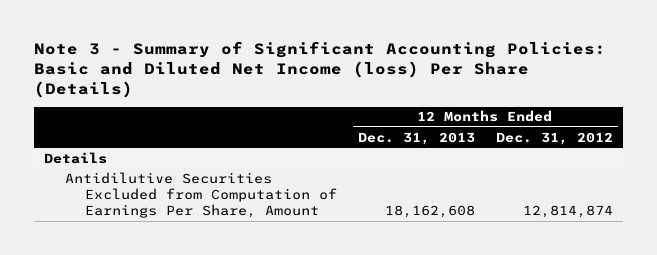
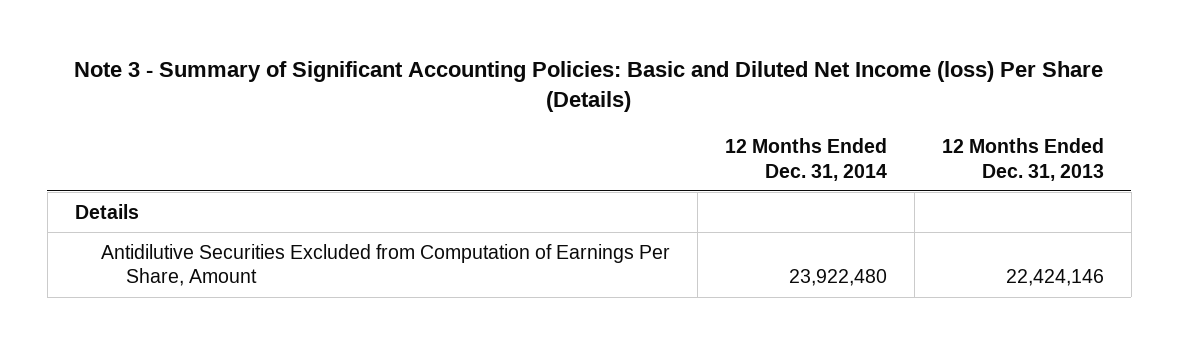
[495,131,613,145] Dec. 31, 2012 -> none
none -> [724,137,887,181] 12 Months Ended Dec. 31, 2014
[384,205,475,219] 18,162,608 -> [1005,269,1104,287] 22,424,146

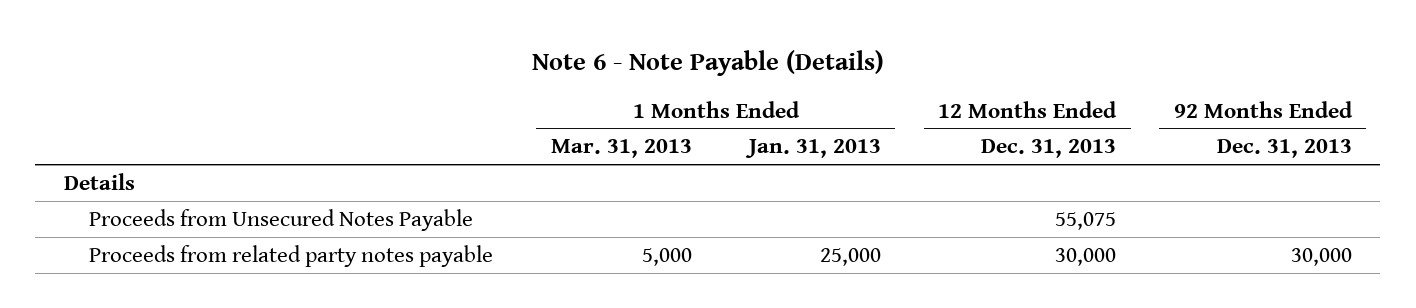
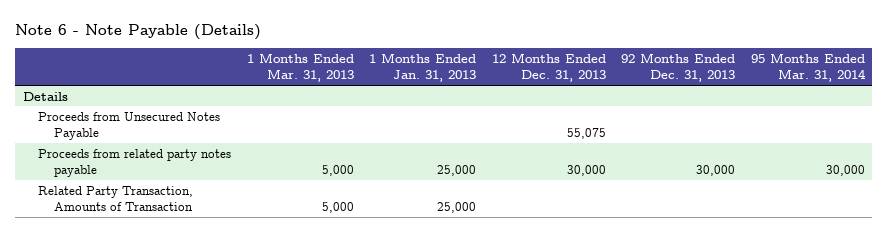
none -> [750,52,866,83] 95 Months Ended Mar. 31, 2014
none -> [38,185,194,212] Related Party Transaction, Amounts of Transaction

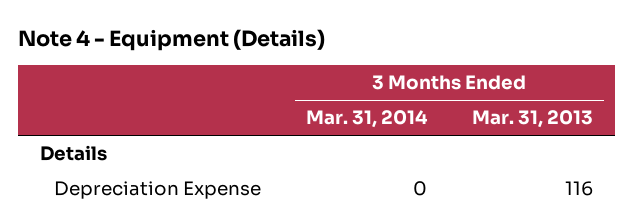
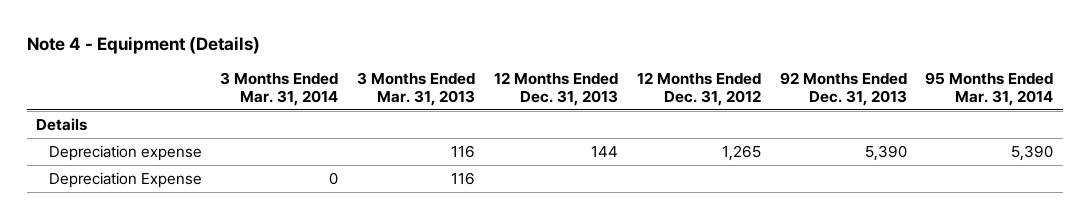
none -> [494,72,619,107] 12 Months Ended Dec. 31, 2013
none -> [636,72,761,107] 12 Months Ended Dec. 31, 2012
none -> [779,72,907,107] 92 Months Ended Dec. 31, 2013
none -> [925,72,1054,107] 95 Months Ended Mar. 31, 2014
none -> [48,144,202,161] Depreciation expense

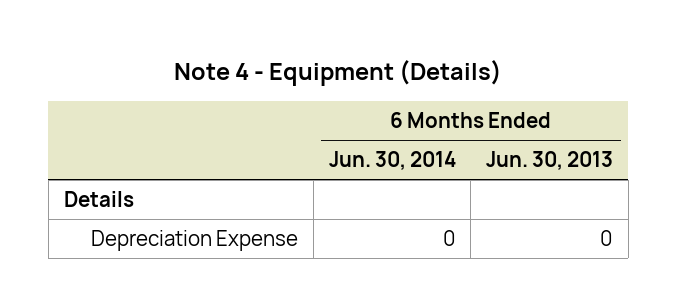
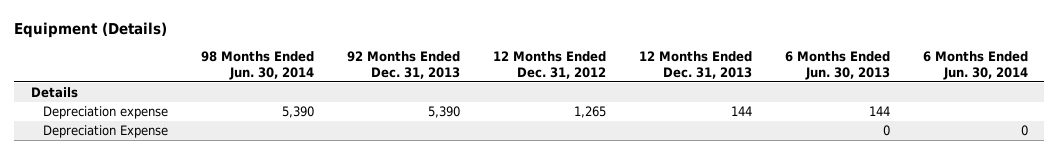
[174,60,503,87] Note 4 - Equipment (Details) -> [14,22,168,39] Equipment (Details)
none -> [201,51,315,80] 98 Months Ended Jun. 30, 2014
none -> [347,51,461,79] 92 Months Ended Dec. 31, 2013
none -> [493,51,607,79] 12 Months Ended Dec. 31, 2012
none -> [638,51,752,79] 12 Months Ended Dec. 31, 2013
none -> [43,106,169,120] Depreciation expense

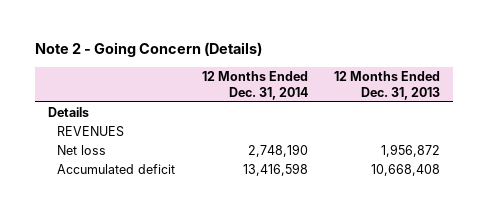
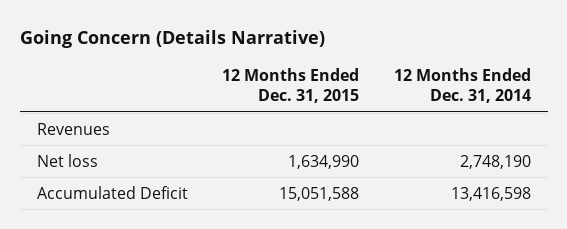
[34,42,262,58] Note 2 - Going Concern (Details) -> [19,30,325,49] Going Concern (Details Narrative)
[333,71,440,100] 12 Months Ended Dec. 31, 2013 -> none
none -> [222,68,360,104] 12 Months Ended Dec. 31, 2015
[47,107,89,118] Details -> none
[57,126,125,138] REVENUES -> [36,122,110,135] Revenues
[57,164,176,175] Accumulated deficit -> [36,185,188,199] Accumulated Deficit

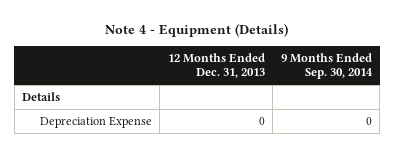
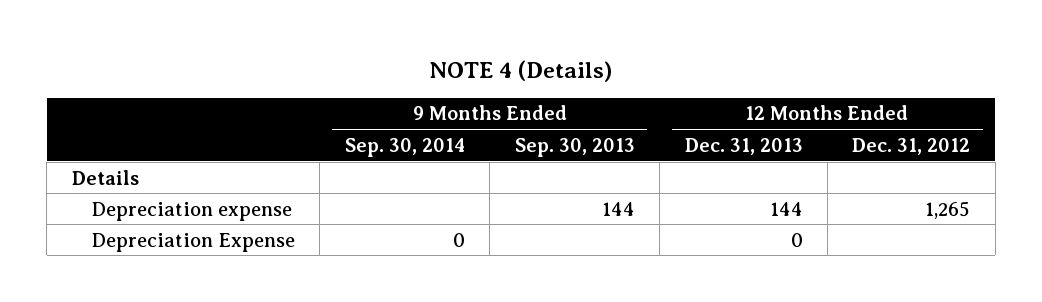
[105,22,289,37] Note 4 - Equipment (Details) -> [428,59,612,82] NOTE 4 (Details)
none -> [514,137,635,157] Sep. 30, 2013
none -> [852,137,971,155] Dec. 31, 2012
none -> [90,201,292,221] Depreciation expense

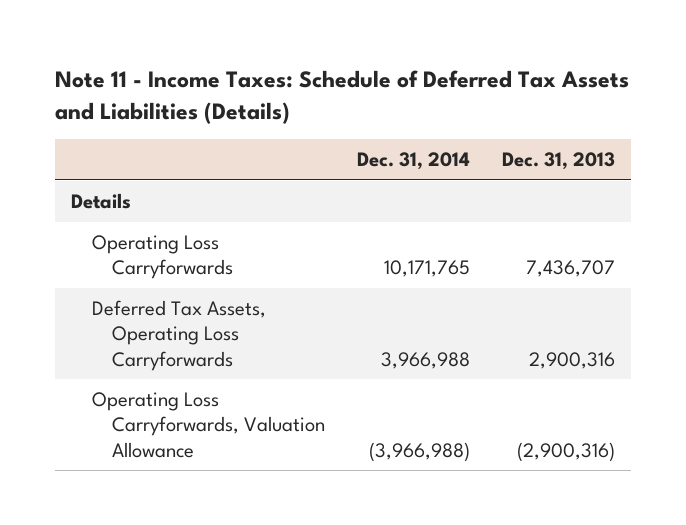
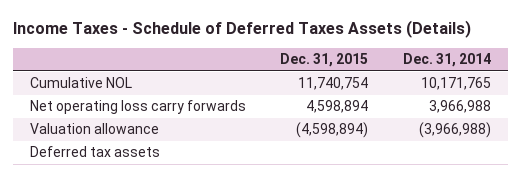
[55,70,630,124] Note 11 - Income Taxes: Schedule of Deferred Tax Assets and Liabilities (Details) -> [12,20,471,39] Income Taxes - Schedule of Deferred Taxes Assets (Details)
[502,152,616,171] Dec. 31, 2013 -> none
none -> [280,53,369,68] Dec. 31, 2015
[71,193,132,210] Details -> none
[91,235,234,280] Operating Loss Carryforwards -> [29,77,132,89] Cumulative NOL
[91,300,266,371] Deferred Tax Assets, Operating Loss Carryforwards -> [29,100,246,115] Net operating loss carry forwards
[91,392,326,458] Operating Loss Carryforwards, Valuation Allowance -> [29,123,159,135] Valuation allowance
none -> [29,146,160,158] Deferred tax assets

